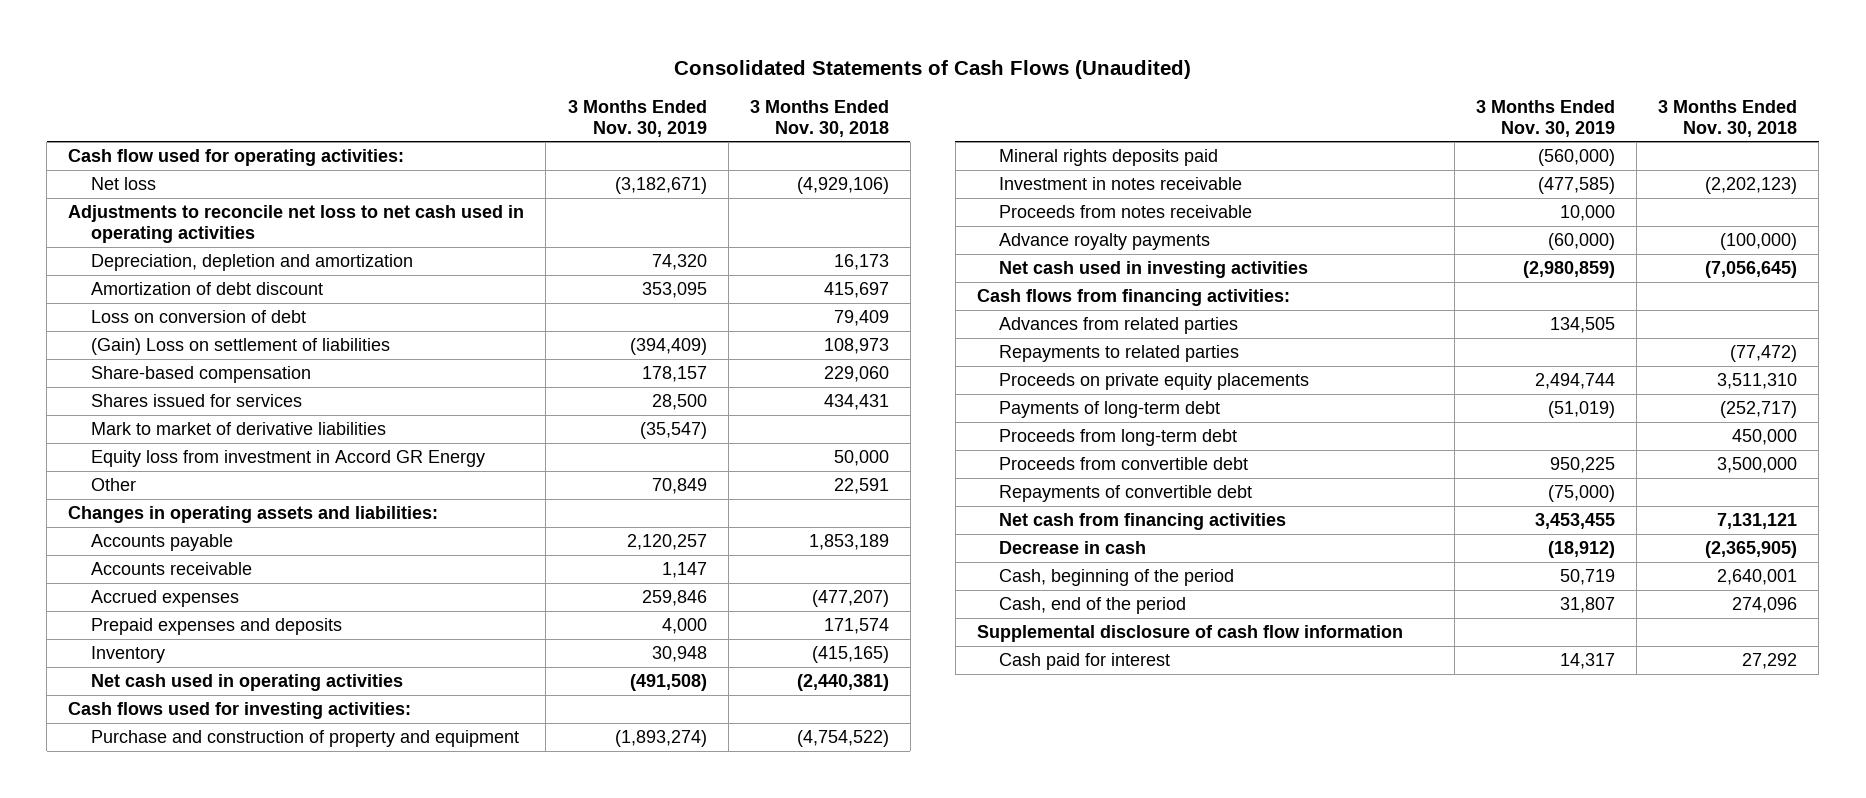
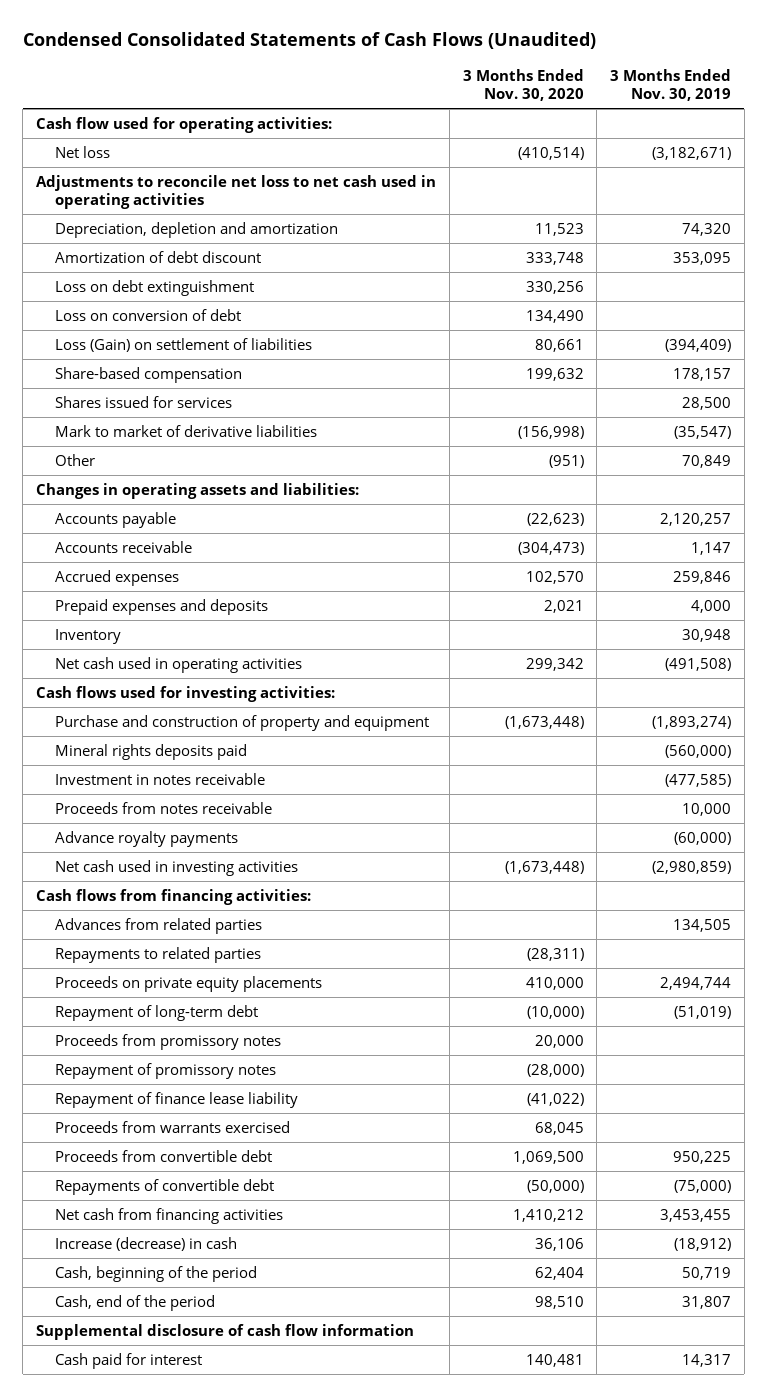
[673,59,1191,79] Consolidated Statements of Cash Flows (Unaudited) -> [22,32,596,50] Condensed Consolidated Statements of Cash Flows (Unaudited)
[749,99,889,137] 3 Months Ended Nov. 30, 2018 -> none
none -> [462,69,584,102] 3 Months Ended Nov. 30, 2020
none -> [54,279,254,296] Loss on debt extinguishment
[90,338,390,356] (Gain) Loss on settlement of liabilities -> [54,337,312,352] Loss (Gain) on settlement of liabilities
[90,450,485,468] Equity loss from investment in Accord GR Energy -> none
[999,429,1238,447] Proceeds from long-term debt -> none
[999,401,1221,419] Payments of long-term debt -> [54,1004,258,1021] Repayment of long-term debt
none -> [54,1033,281,1050] Proceeds from promissory notes
none -> [54,1062,276,1079] Repayment of promissory notes
none -> [54,1091,298,1108] Repayment of finance lease liability
none -> [54,1120,290,1133] Proceeds from warrants exercised
[999,541,1147,555] Decrease in cash -> [54,1236,237,1251] Increase (decrease) in cash

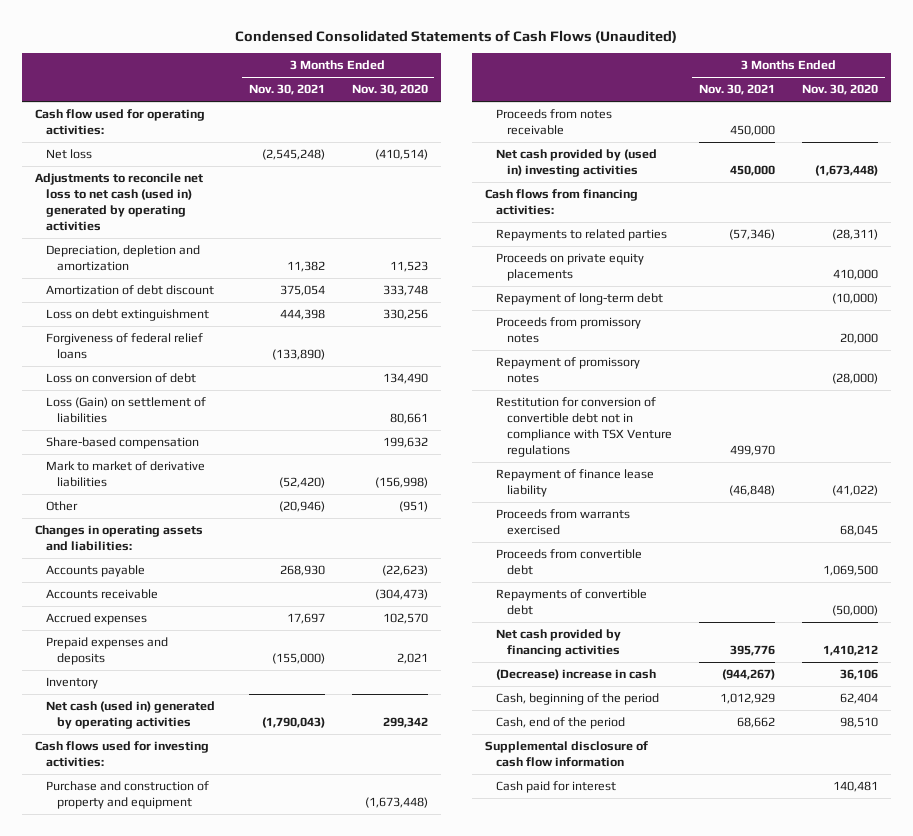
[609,69,731,102] 3 Months Ended Nov. 30, 2019 -> none
none -> [248,84,325,96] Nov. 30, 2021
[36,174,437,209] Adjustments to reconcile net loss to net cash used in operating activities -> [34,173,203,232] Adjustments to reconcile net loss to net cash (used in) generated by operating activities
none -> [45,333,203,360] Forgiveness of federal relief loans
[54,395,232,408] Shares issued for services -> none
[54,656,302,673] Net cash used in operating activities -> [45,701,215,730] Net cash (used in) generated by operating activities
[54,743,247,760] Mineral rights deposits paid -> none
[54,772,265,785] Investment in notes receivable -> none
[54,830,238,847] Advance royalty payments -> none
[54,859,298,876] Net cash used in investing activities -> [496,149,658,178] Net cash provided by (used in) investing activities
[54,917,262,934] Advances from related parties -> none
none -> [496,397,673,458] Restitution for conversion of convertible debt not in compliance with TSX Venture regulations
[54,1207,283,1224] Net cash from financing activities -> [496,629,622,658] Net cash provided by financing activities
[54,1236,237,1251] Increase (decrease) in cash -> [496,669,657,681] (Decrease) increase in cash

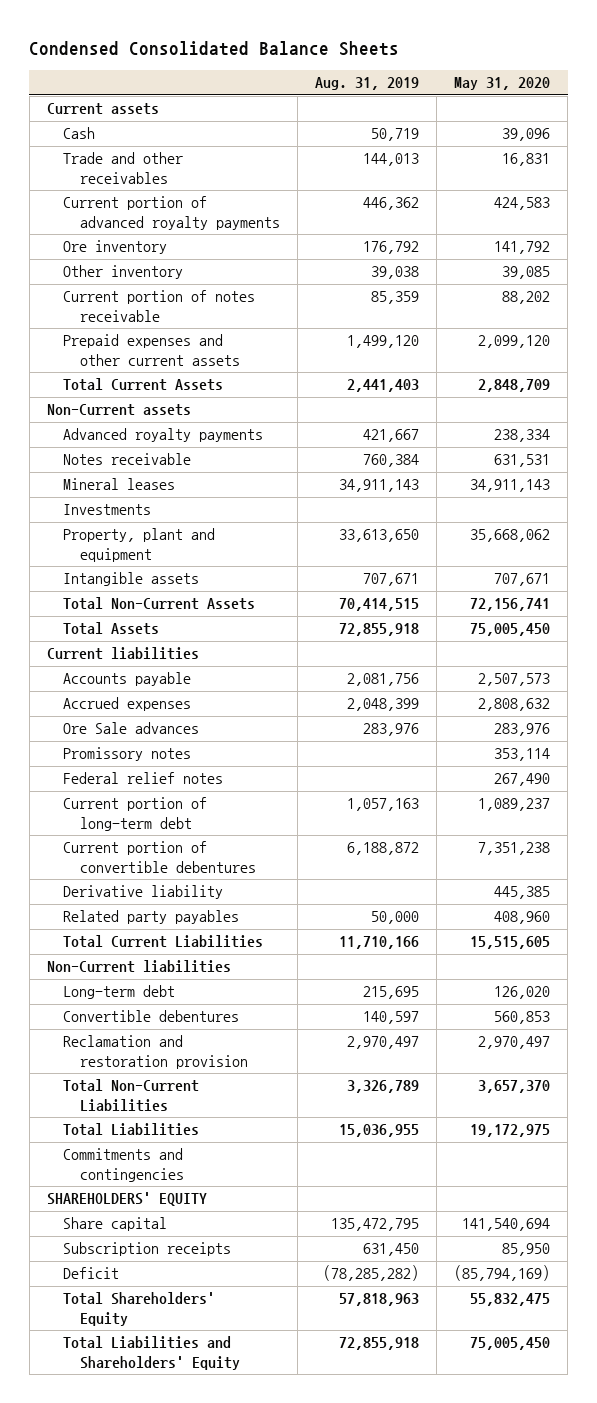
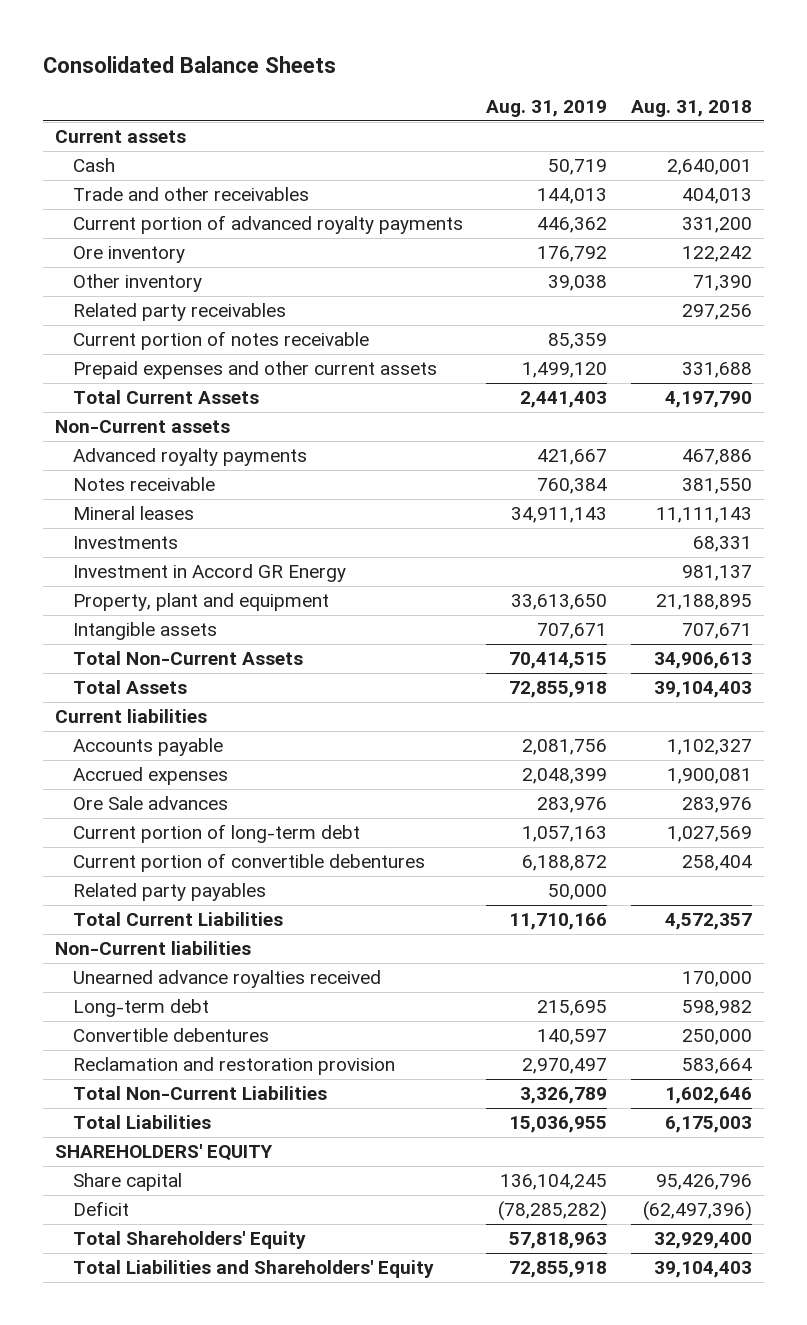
[29,40,400,56] Condensed Consolidated Balance Sheets -> [43,55,337,73] Consolidated Balance Sheets
[454,77,551,91] May 31, 2020 -> none
none -> [630,100,752,118] Aug. 31, 2018
none -> [72,303,286,322] Related party receivables
none -> [72,564,346,583] Investment in Accord GR Energy
[63,747,192,762] Promissory notes -> none
[63,772,224,785] Federal relief notes -> none
[63,885,224,900] Derivative liability -> none
none -> [72,970,381,989] Unearned advance royalties received
[63,1148,184,1183] Commitments and contingencies -> none
[63,1242,232,1257] Subscription receipts -> none
[330,1218,419,1232] 135,472,795 -> [500,1174,608,1191] 136,104,245

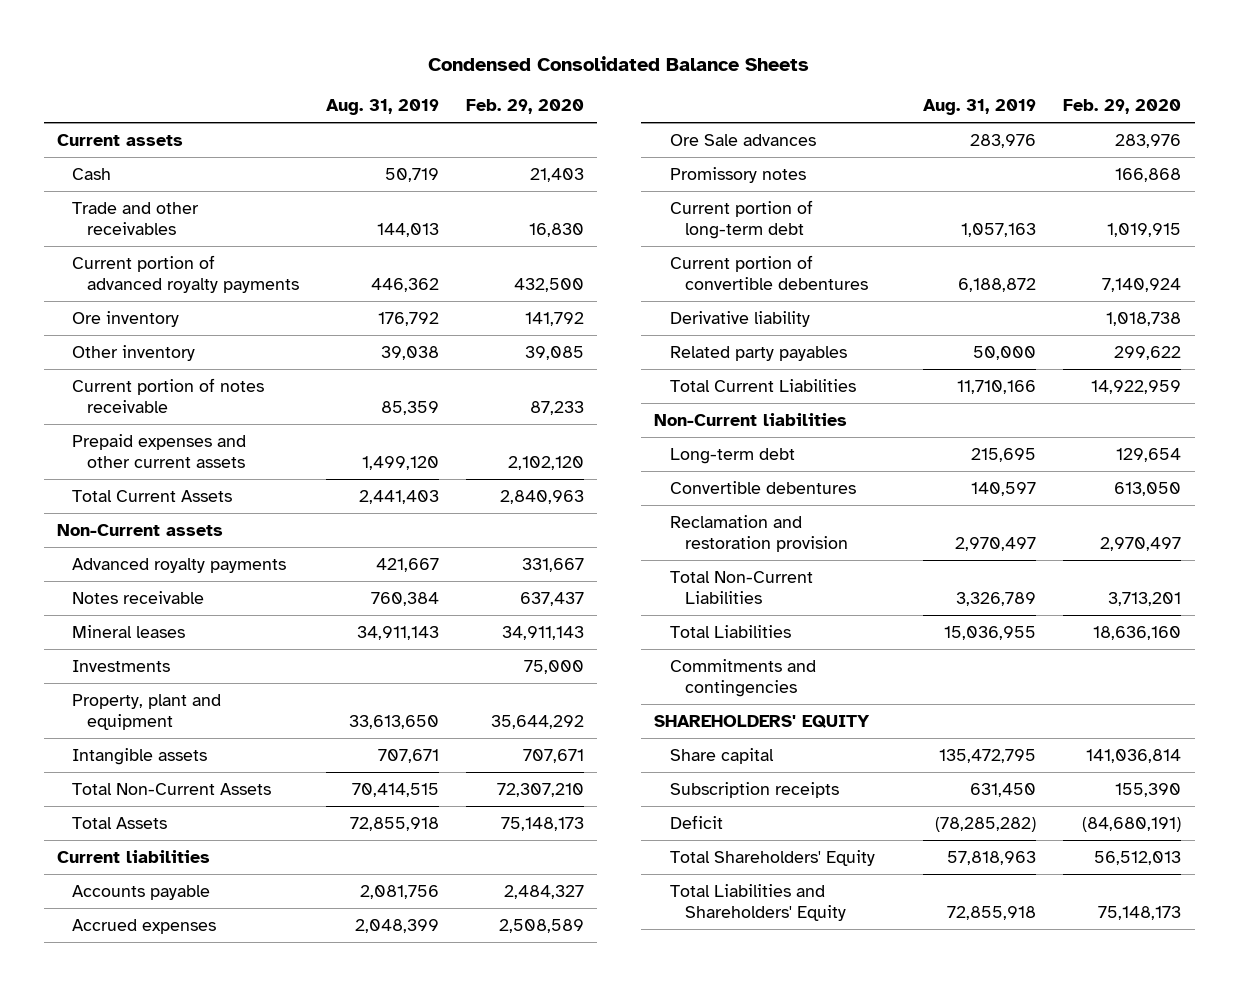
[43,55,337,73] Consolidated Balance Sheets -> [428,55,810,71] Condensed Consolidated Balance Sheets
[630,100,752,118] Aug. 31, 2018 -> none
none -> [465,99,584,115] Feb. 29, 2020
[72,303,286,322] Related party receivables -> none
[72,564,346,583] Investment in Accord GR Energy -> none
none -> [669,166,806,183] Promissory notes
none -> [669,310,810,327] Derivative liability
[72,970,381,989] Unearned advance royalties received -> none
none -> [669,658,816,698] Commitments and contingencies
[500,1174,608,1191] 136,104,245 -> [939,748,1037,763] 135,472,795
none -> [669,781,839,798] Subscription receipts

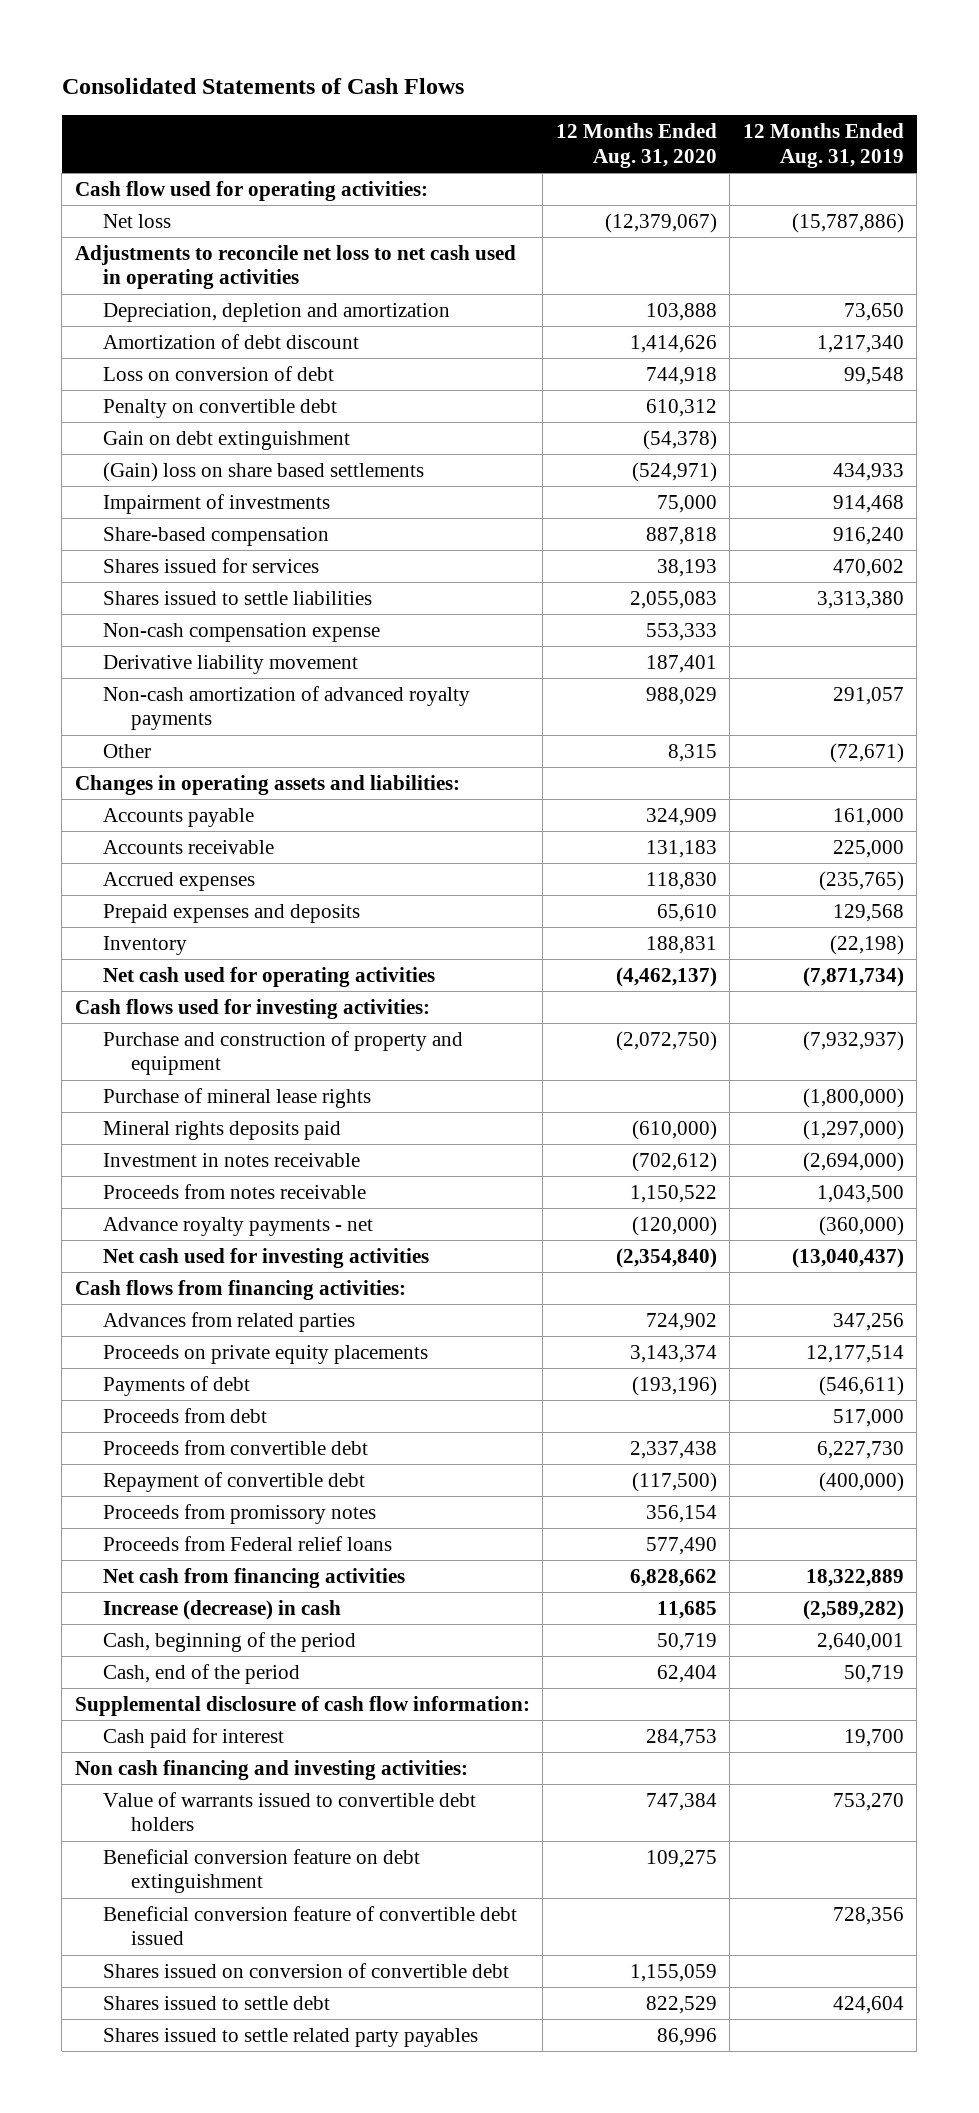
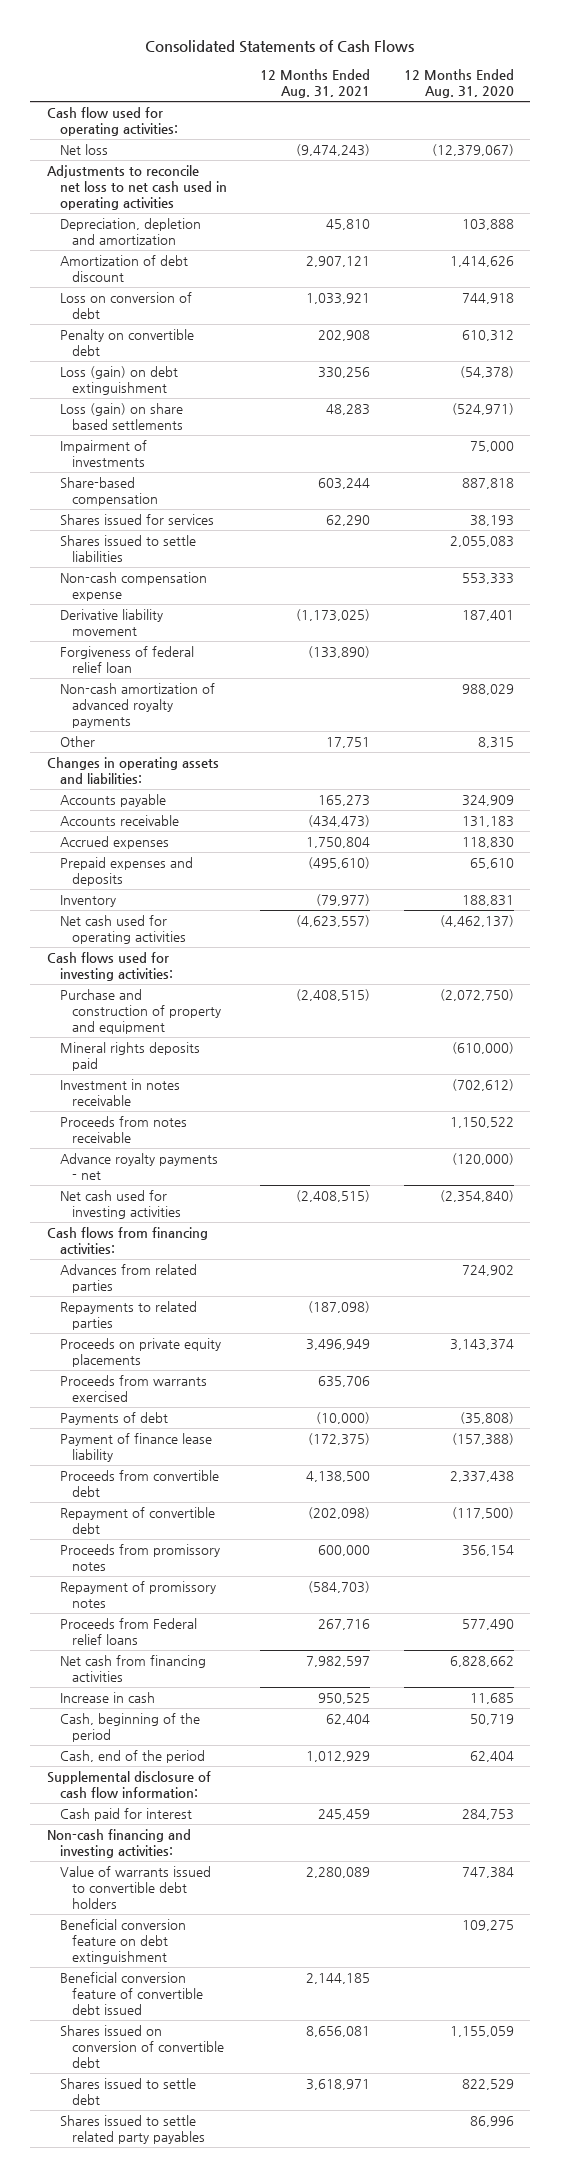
[742,123,904,168] 12 Months Ended Aug. 31, 2019 -> none
none -> [260,69,371,99] 12 Months Ended Aug. 31, 2021
[103,431,351,451] Gain on debt extinguishment -> [59,366,178,395] Loss (gain) on debt extinguishment
[103,462,425,483] (Gain) loss on share based settlements -> [59,403,184,430] Loss (gain) on share based settlements
none -> [59,646,194,673] Forgiveness of federal relief loan
[103,1088,372,1109] Purchase of mineral lease rights -> none
none -> [59,1301,197,1330] Repayments to related parties
[103,1408,268,1424] Proceeds from debt -> none
none -> [59,1375,207,1402] Proceeds from warrants exercised
[631,1376,717,1397] (193,196) -> [459,1412,514,1425] (35,808)
none -> [59,1433,212,1462] Payment of finance lease liability
none -> [59,1581,216,1608] Repayment of promissory notes
[103,1600,342,1621] Increase (decrease) in cash -> [59,1692,155,1704] Increase in cash
[74,1760,468,1781] Non cash financing and investing activities: -> [47,1829,192,1858] Non-cash financing and investing activities:

